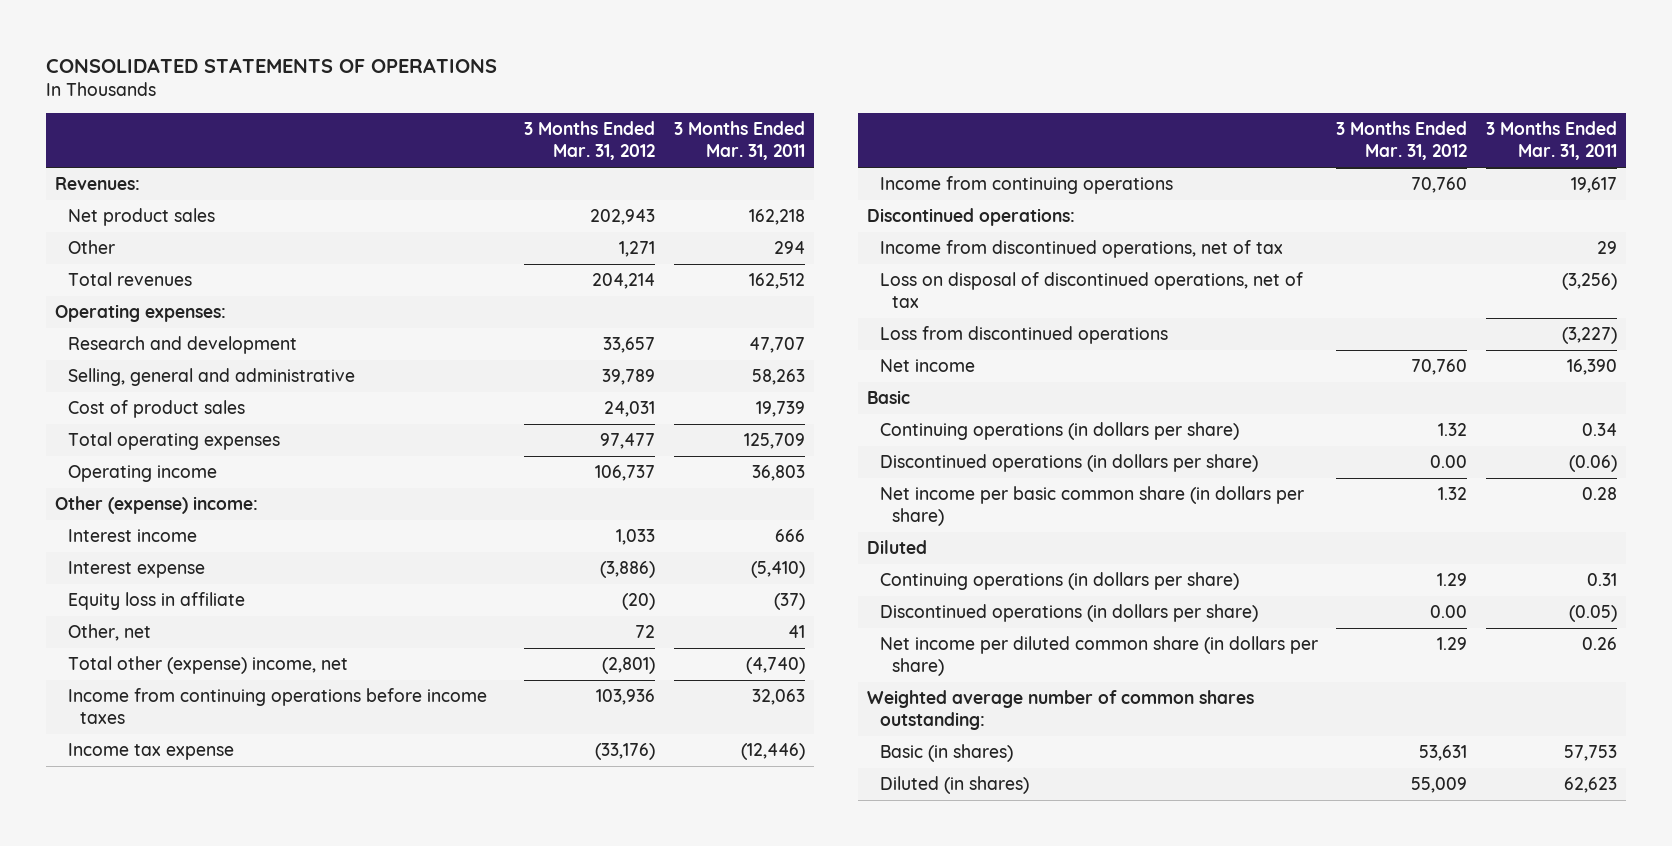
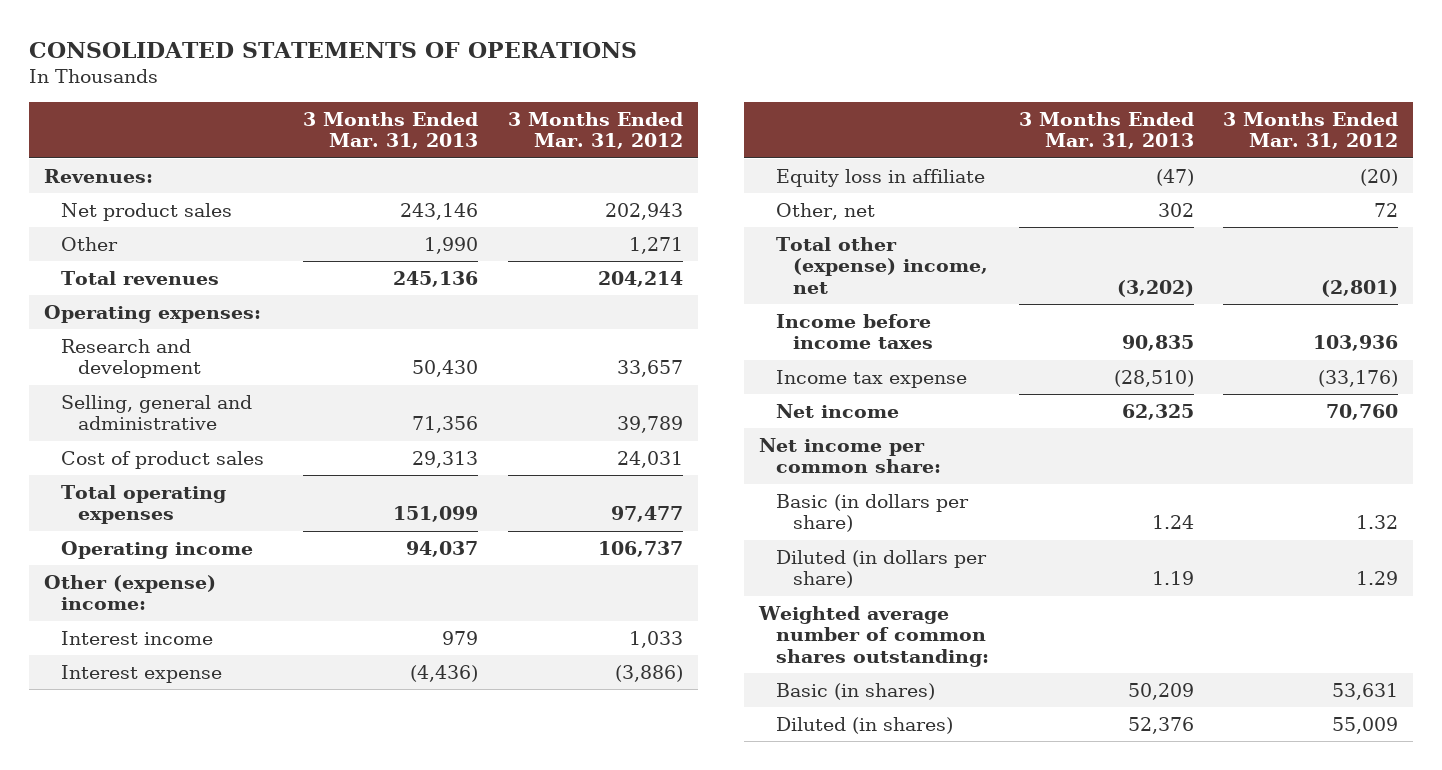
[674,121,806,161] 3 Months Ended Mar. 31, 2011 -> none
none -> [303,111,479,150] 3 Months Ended Mar. 31, 2013
[67,688,487,725] Income from continuing operations before income taxes -> [776,313,934,350] Income before income taxes
[879,176,1173,195] Income from continuing operations -> none
[866,208,1075,227] Discontinued operations: -> none
[879,240,1283,259] Income from discontinued operations, net of tax -> none
[879,272,1303,309] Loss on disposal of discontinued operations, net of tax -> none
[879,326,1168,345] Loss from discontinued operations -> none
[866,390,910,405] Basic -> none
[879,422,1239,441] Continuing operations (in dollars per share) -> none
[879,454,1258,473] Discontinued operations (in dollars per share) -> none
[866,540,927,555] Diluted -> none
[879,572,1239,591] Continuing operations (in dollars per share) -> none
[879,604,1258,623] Discontinued operations (in dollars per share) -> none
none -> [759,437,942,474] Net income per common share:
[879,486,1304,527] Net income per basic common share (in dollars per share) -> [776,493,970,533] Basic (in dollars per share)
[879,636,1318,677] Net income per diluted common share (in dollars per share) -> [776,549,988,589] Diluted (in dollars per share)

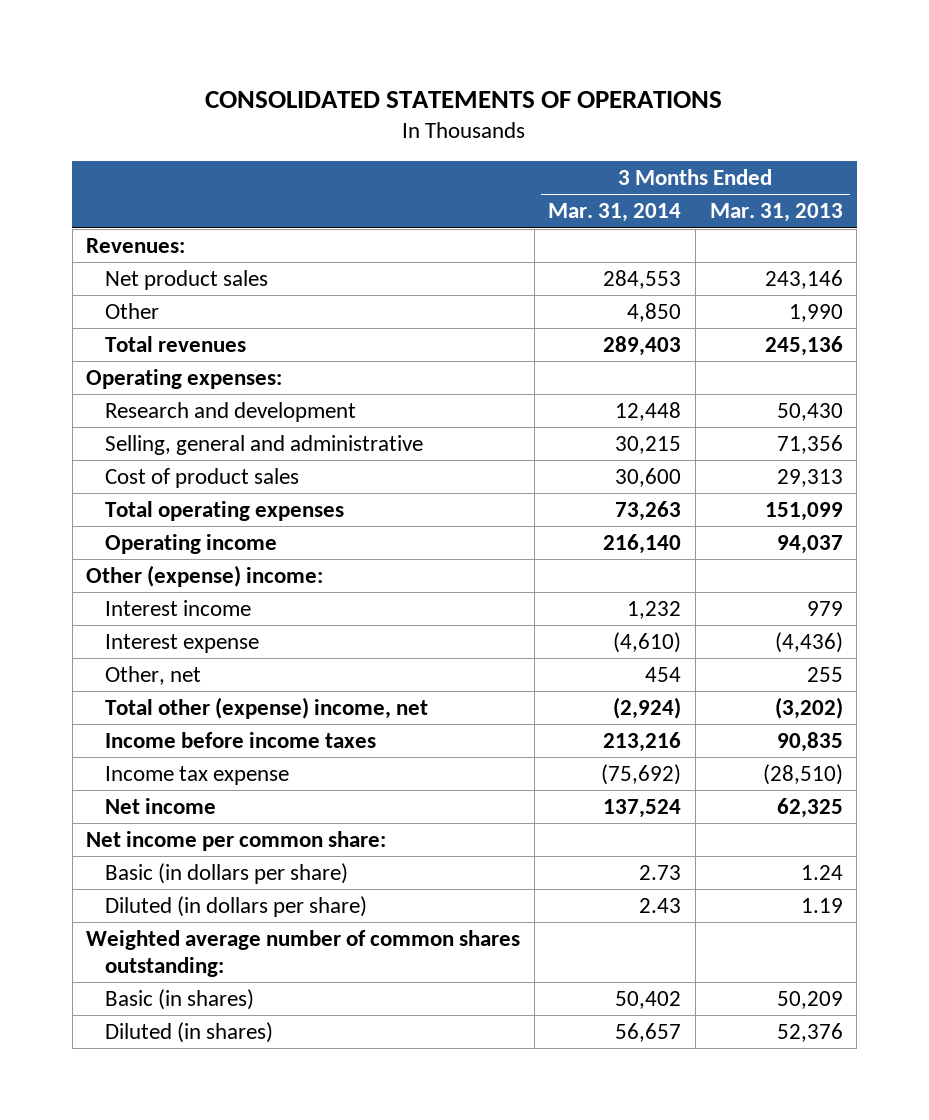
[508,111,684,150] 3 Months Ended Mar. 31, 2012 -> none
none -> [548,203,682,223] Mar. 31, 2014
[776,168,986,187] Equity loss in affiliate -> none
[1157,202,1194,217] 302 -> [806,667,843,683] 255

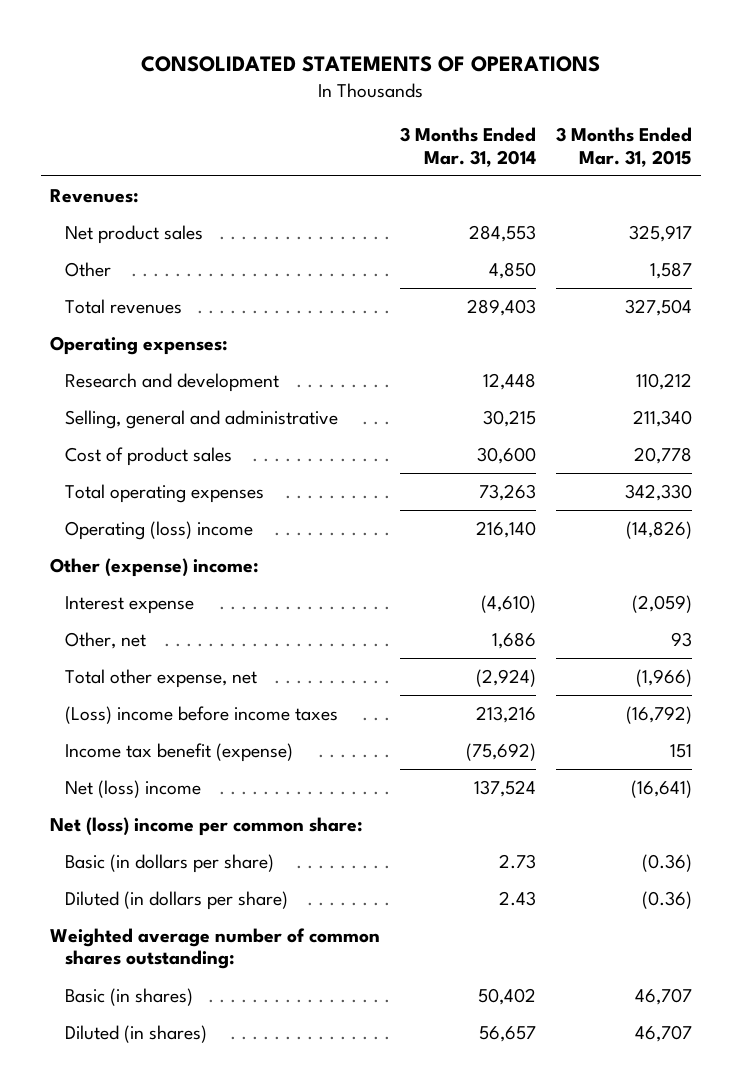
[709,203,843,223] Mar. 31, 2013 -> none
none -> [555,127,692,167] 3 Months Ended Mar. 31, 2015
[104,534,277,555] Operating income -> [65,520,254,540] Operating (loss) income
[104,600,251,617] Interest income -> none
[645,667,682,683] 454 -> [492,631,537,649] 1,686
[104,697,428,720] Total other (expense) income, net -> [65,668,258,688] Total other expense, net
[104,732,376,749] Income before income taxes -> [65,705,339,724] (Loss) income before income taxes
[104,766,289,786] Income tax expense -> [65,742,294,762] Income tax benefit (expense)
[104,798,216,815] Net income -> [65,779,202,798] Net (loss) income
[86,831,387,852] Net income per common share: -> [50,816,364,836] Net (loss) income per common share:

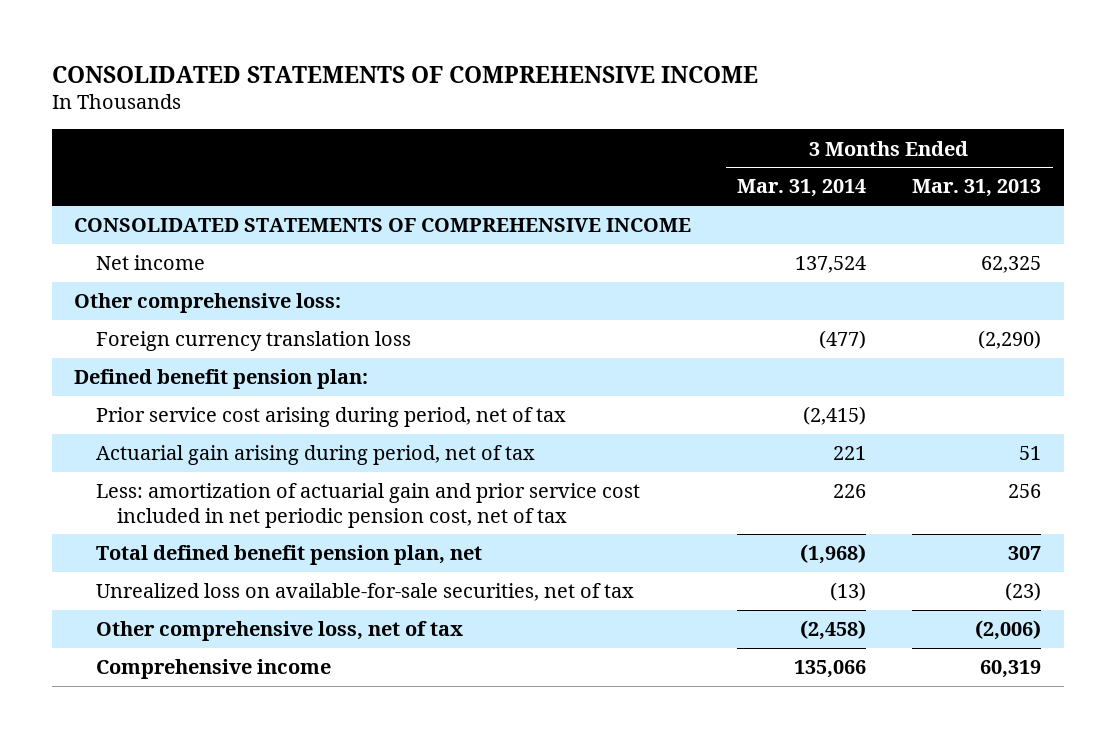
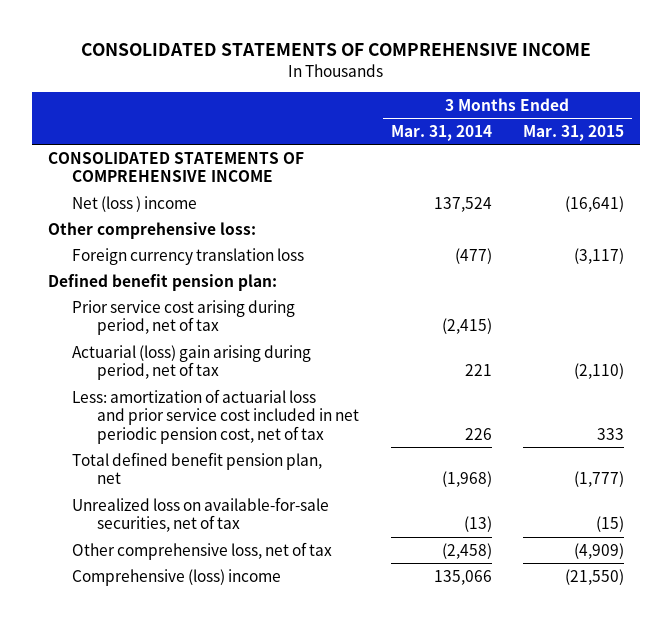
[912,179,1042,198] Mar. 31, 2013 -> none
none -> [523,124,625,141] Mar. 31, 2015
[95,255,205,271] Net income -> [72,195,198,212] Net (loss ) income
[95,445,535,466] Actuarial gain arising during period, net of tax -> [72,344,312,381] Actuarial (loss) gain arising during period, net of tax
[95,483,640,528] Less: amortization of actuarial gain and prior service cost included in net periodic pension cost, net of tax -> [72,388,359,444] Less: amortization of actuarial loss and prior service cost included in net periodic pension cost, net of tax
[95,659,331,680] Comprehensive income -> [72,568,282,586] Comprehensive (loss) income

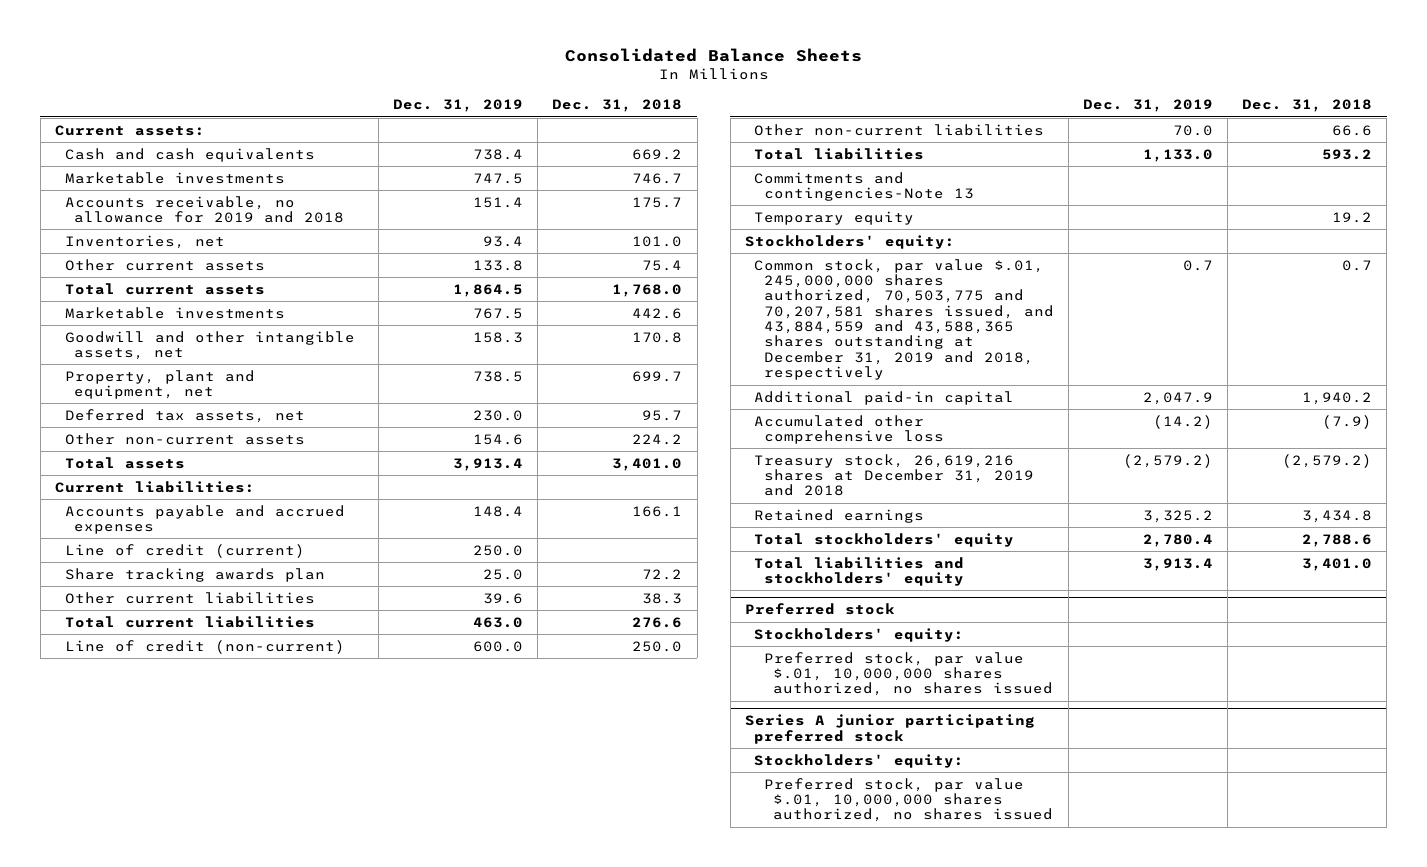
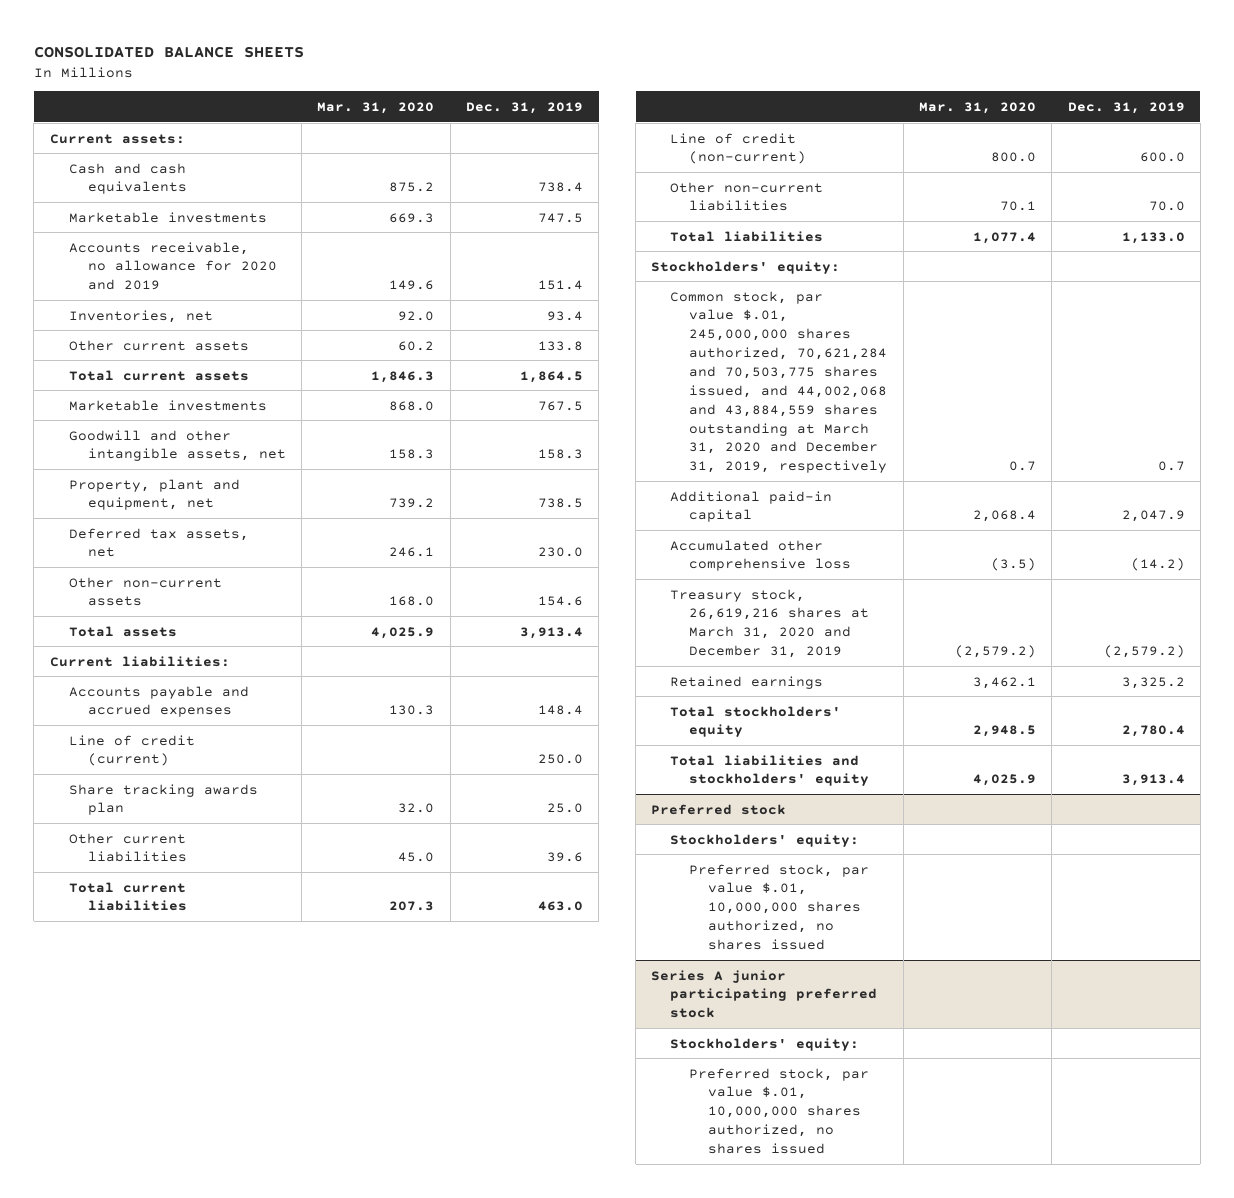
[564,48,862,63] Consolidated Balance Sheets -> [33,45,304,58] CONSOLIDATED BALANCE SHEETS
[552,99,683,113] Dec. 31, 2018 -> none
none -> [317,101,435,114] Mar. 31, 2020
[64,195,344,224] Accounts receivable, no allowance for 2019 and 2018 -> [68,241,277,291] Accounts receivable, no allowance for 2020 and 2019
[754,171,974,202] Commitments and contingencies-Note 13 -> none
[754,210,915,225] Temporary equity -> none
[754,258,1054,381] Common stock, par value $.01, 245,000,000 shares authorized, 70,503,775 and 70,207,581 shares issued, and 43,884,559 and 43,588,365 shares outstanding at December 31, 2019 and 2018, respectively -> [670,290,888,474] Common stock, par value $.01, 245,000,000 shares authorized, 70,621,284 and 70,503,775 shares issued, and 44,002,068 and 43,884,559 shares outstanding at March 31, 2020 and December 31, 2019, respectively
[754,453,1034,497] Treasury stock, 26,619,216 shares at December 31, 2019 and 2018 -> [670,588,870,659] Treasury stock, 26,619,216 shares at March 31, 2020 and December 31, 2019

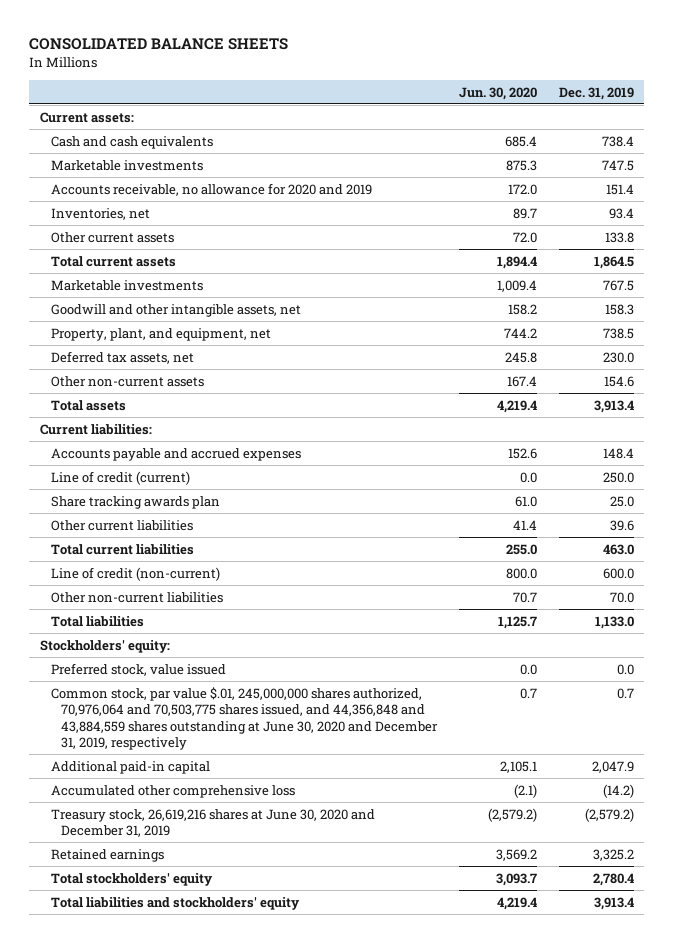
[317,101,435,114] Mar. 31, 2020 -> none
none -> [458,86,537,100] Jun. 30, 2020
[68,478,240,511] Property, plant and equipment, net -> [50,327,271,341] Property, plant, and equipment, net
none -> [50,662,226,676] Preferred stock, value issued
[670,290,888,474] Common stock, par value $.01, 245,000,000 shares authorized, 70,621,284 and 70,503,775 shares issued, and 44,002,068 and 43,884,559 shares outstanding at March 31, 2020 and December 31, 2019, respectively -> [50,686,438,750] Common stock, par value $.01, 245,000,000 shares authorized, 70,976,064 and 70,503,775 shares issued, and 44,356,848 and 43,884,559 shares outstanding at June 30, 2020 and December 31, 2019, respectively
[670,588,870,659] Treasury stock, 26,619,216 shares at March 31, 2020 and December 31, 2019 -> [50,808,375,838] Treasury stock, 26,619,216 shares at June 30, 2020 and December 31, 2019
[651,803,787,815] Preferred stock -> none
[670,833,860,847] Stockholders' equity: -> none
[689,863,870,951] Preferred stock, par value $.01, 10,000,000 shares authorized, no shares issued -> none
[651,969,878,1019] Series A junior participating preferred stock -> none
[670,1037,860,1051] Stockholders' equity: -> none
[689,1067,870,1155] Preferred stock, par value $.01, 10,000,000 shares authorized, no shares issued -> none

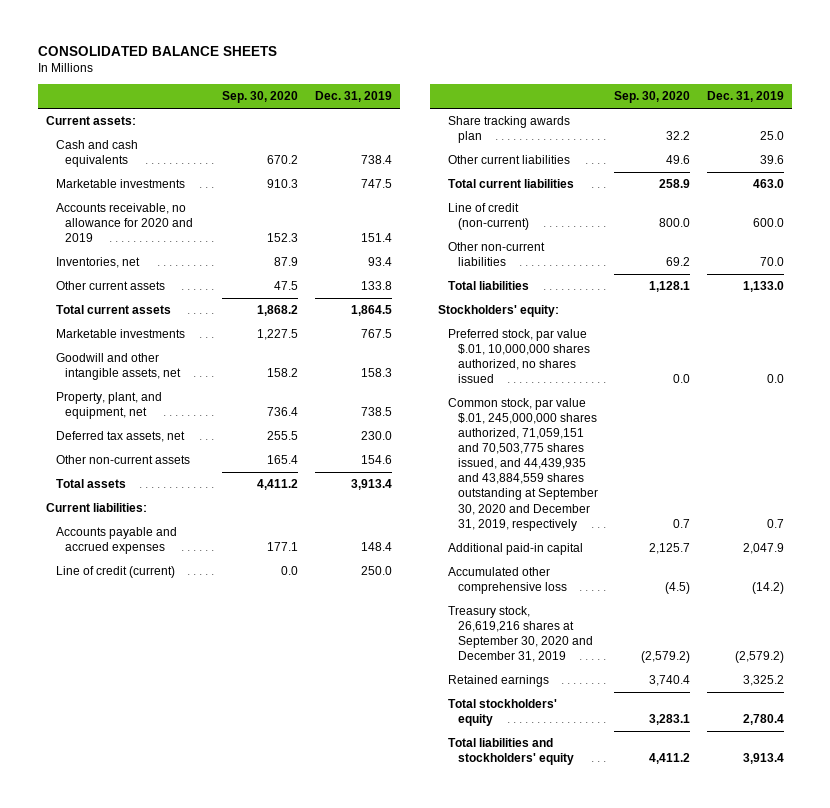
[458,86,537,100] Jun. 30, 2020 -> none
none -> [221,91,298,104] Sep. 30, 2020
[50,662,226,676] Preferred stock, value issued -> [447,329,590,384] Preferred stock, par value $.01, 10,000,000 shares authorized, no shares issued
[50,686,438,750] Common stock, par value $.01, 245,000,000 shares authorized, 70,976,064 and 70,503,775 shares issued, and 44,356,848 and 43,884,559 shares outstanding at June 30, 2020 and December 31, 2019, respectively -> [447,398,598,531] Common stock, par value $.01, 245,000,000 shares authorized, 71,059,151 and 70,503,775 shares issued, and 44,439,935 and 43,884,559 shares outstanding at September 30, 2020 and December 31, 2019, respectively
[50,808,375,838] Treasury stock, 26,619,216 shares at June 30, 2020 and December 31, 2019 -> [447,606,593,663] Treasury stock, 26,619,216 shares at September 30, 2020 and December 31, 2019

